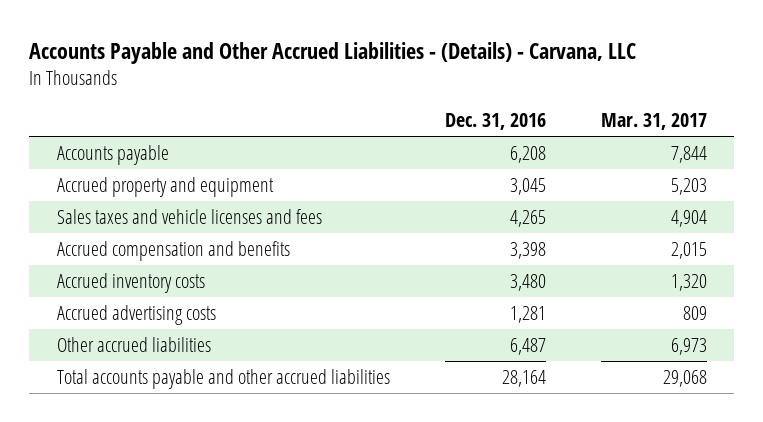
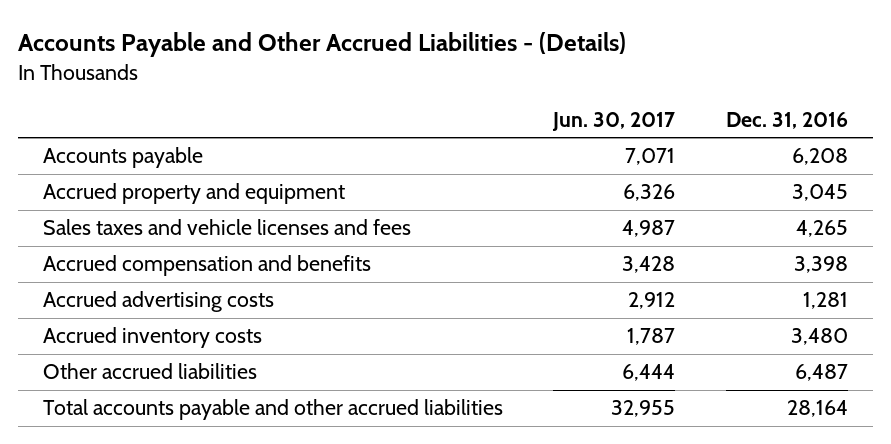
[29,42,637,65] Accounts Payable and Other Accrued Liabilities - (Details) - Carvana, LLC -> [17,32,626,58] Accounts Payable and Other Accrued Liabilities - (Details)
[600,113,707,131] Mar. 31, 2017 -> none
none -> [552,111,676,131] Jun. 30, 2017
[56,272,205,293] Accrued inventory costs -> [43,327,263,349] Accrued inventory costs

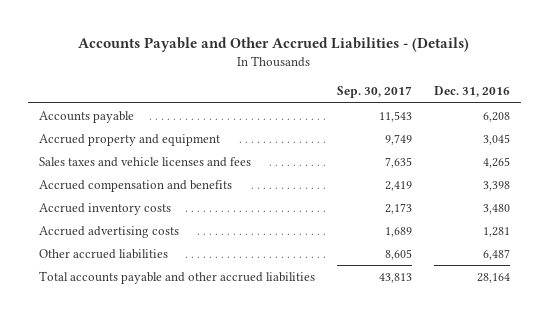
[552,111,676,131] Jun. 30, 2017 -> none
none -> [336,86,412,99] Sep. 30, 2017
[43,291,275,313] Accrued advertising costs -> [38,225,179,238] Accrued advertising costs

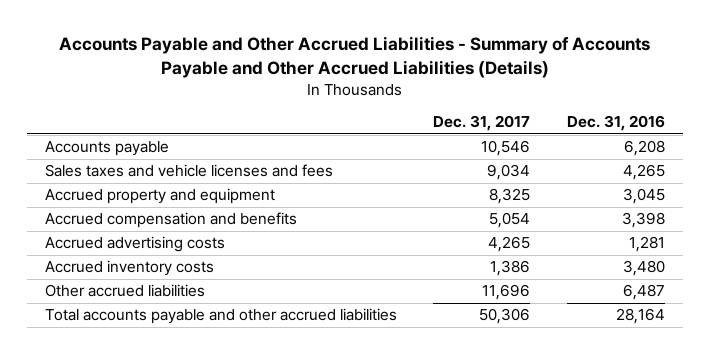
[78,37,470,53] Accounts Payable and Other Accrued Liabilities - (Details) -> [58,36,650,79] Accounts Payable and Other Accrued Liabilities - Summary of Accounts Payable and Other Accrued Liabilities (Details)
[336,86,412,99] Sep. 30, 2017 -> none
none -> [433,115,531,132] Dec. 31, 2017
[38,133,220,146] Accrued property and equipment -> [44,188,275,205] Accrued property and equipment
[38,202,171,215] Accrued inventory costs -> [44,260,214,277] Accrued inventory costs

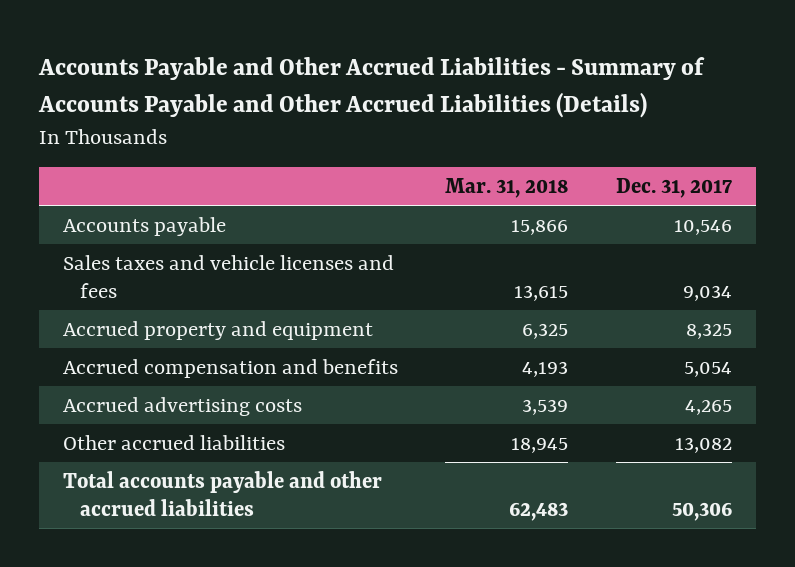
[566,115,665,132] Dec. 31, 2016 -> none
none -> [445,177,569,198] Mar. 31, 2018
[44,260,214,277] Accrued inventory costs -> none
[482,284,531,301] 11,696 -> [675,436,733,453] 13,082

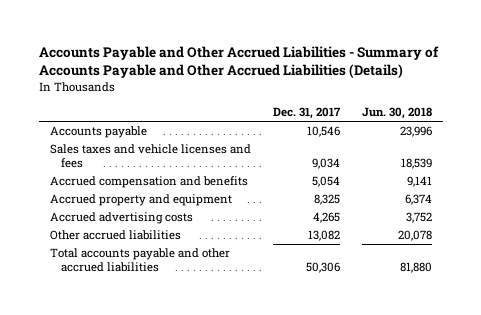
[445,177,569,198] Mar. 31, 2018 -> none
none -> [361,107,432,120] Jun. 30, 2018
[62,320,373,340] Accrued property and equipment -> [49,194,232,207] Accrued property and equipment

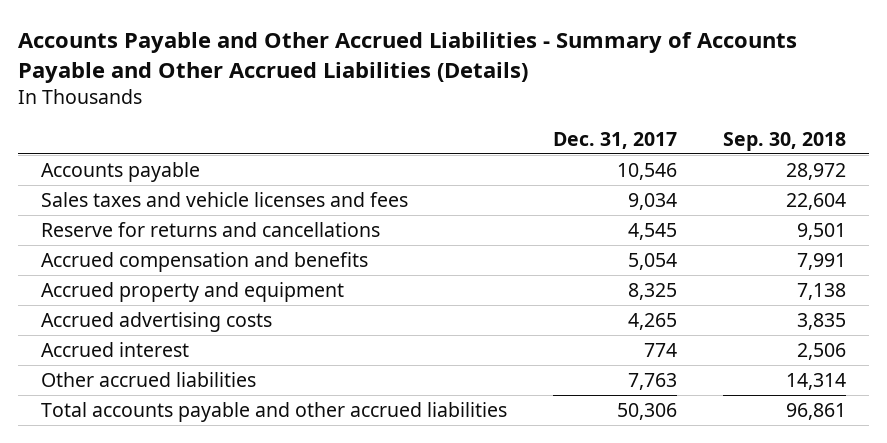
[361,107,432,120] Jun. 30, 2018 -> none
none -> [723,131,847,151] Sep. 30, 2018
none -> [41,222,381,238] Reserve for returns and cancellations
none -> [41,342,190,358] Accrued interest
[307,230,340,242] 13,082 -> [628,373,678,391] 7,763

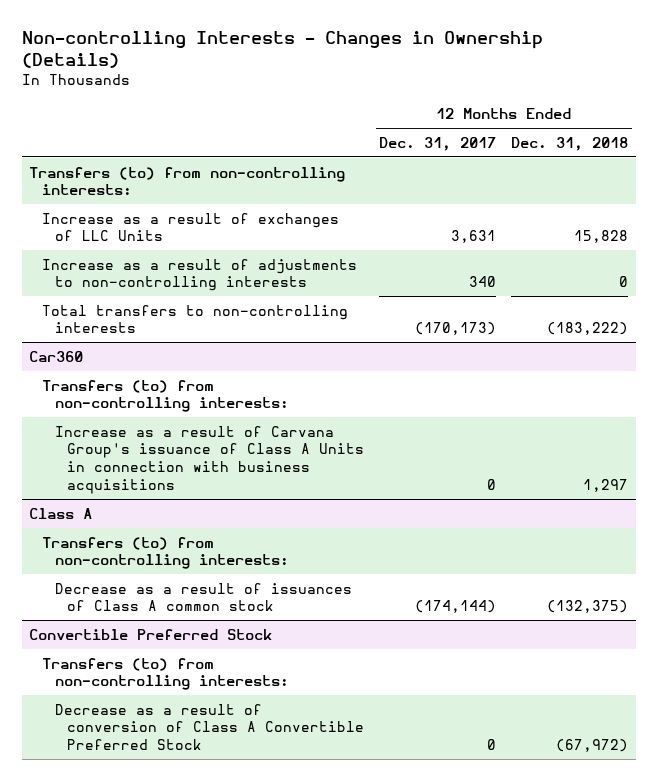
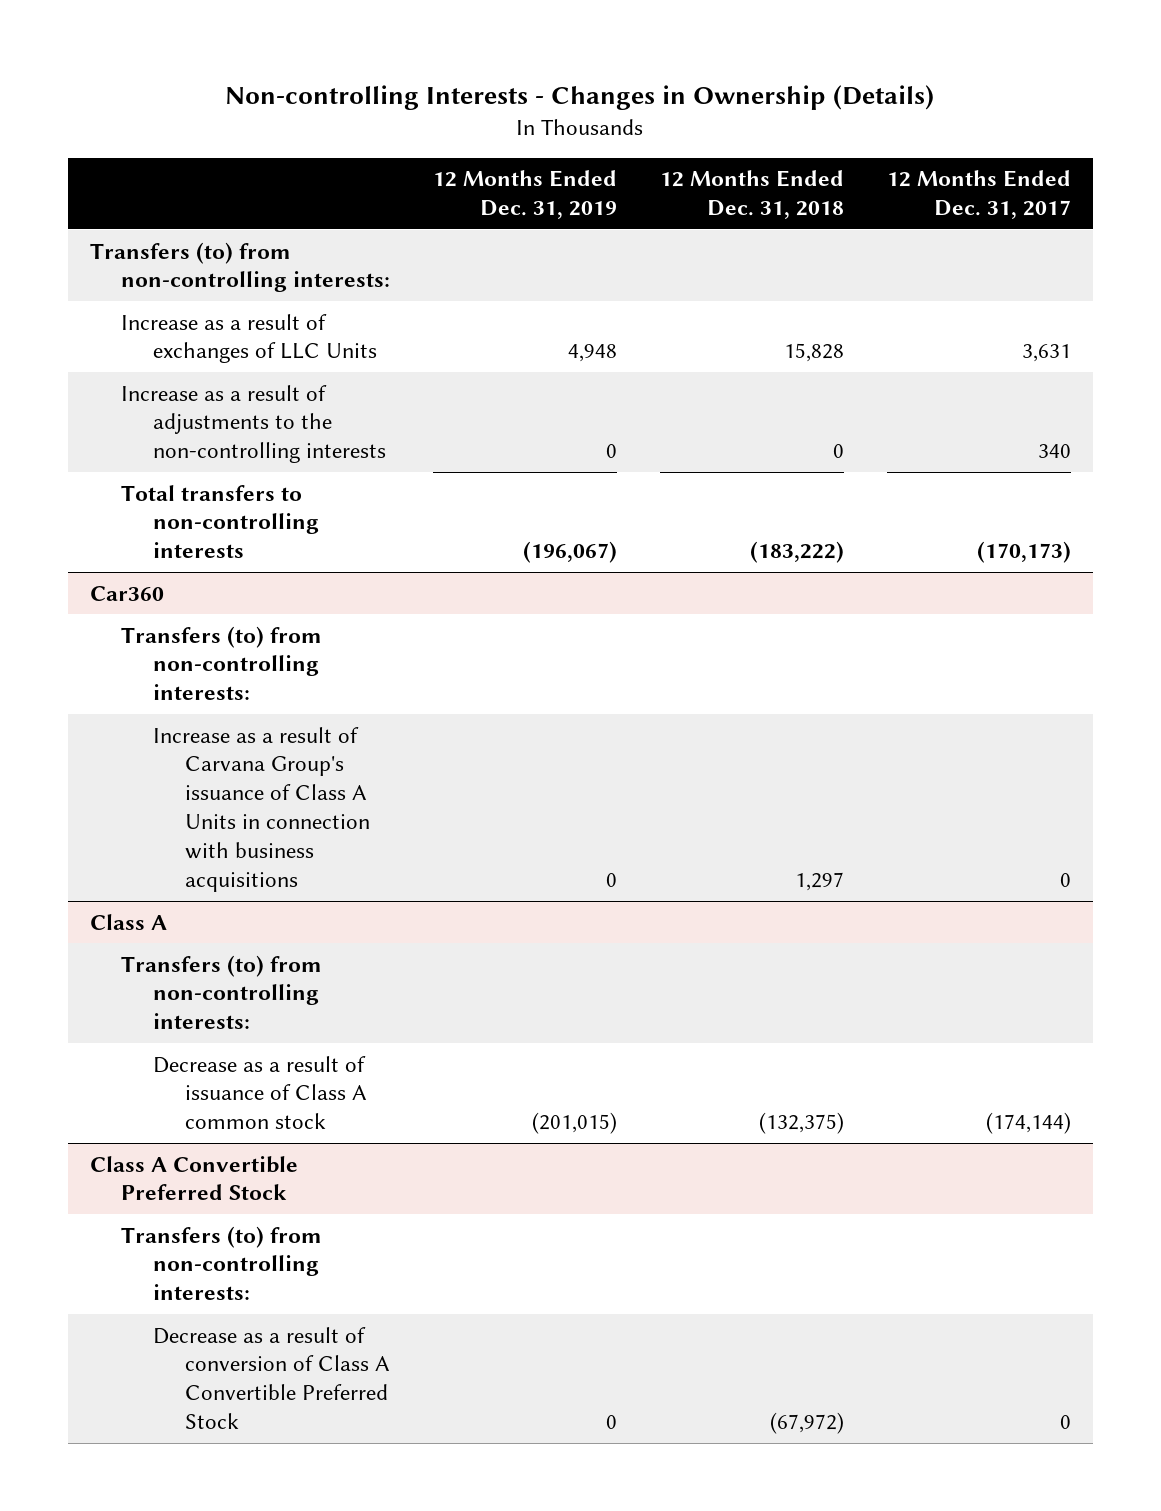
none -> [433,170,618,220] 12 Months Ended Dec. 31, 2019
[42,258,358,292] Increase as a result of adjustments to non-controlling interests -> [121,384,387,464] Increase as a result of adjustments to the non-controlling interests
[54,582,352,612] Decrease as a result of issuances of Class A common stock -> [153,1055,368,1130] Decrease as a result of issuance of Class A common stock
[29,628,273,640] Convertible Preferred Stock -> [89,1155,298,1201] Class A Convertible Preferred Stock

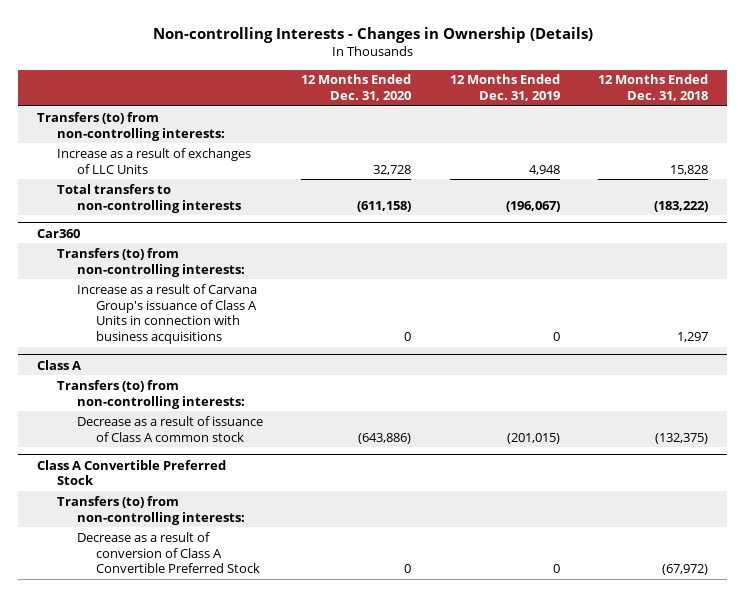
[887,170,1072,220] 12 Months Ended Dec. 31, 2017 -> none
none -> [301,74,412,102] 12 Months Ended Dec. 31, 2020
[121,384,387,464] Increase as a result of adjustments to the non-controlling interests -> none

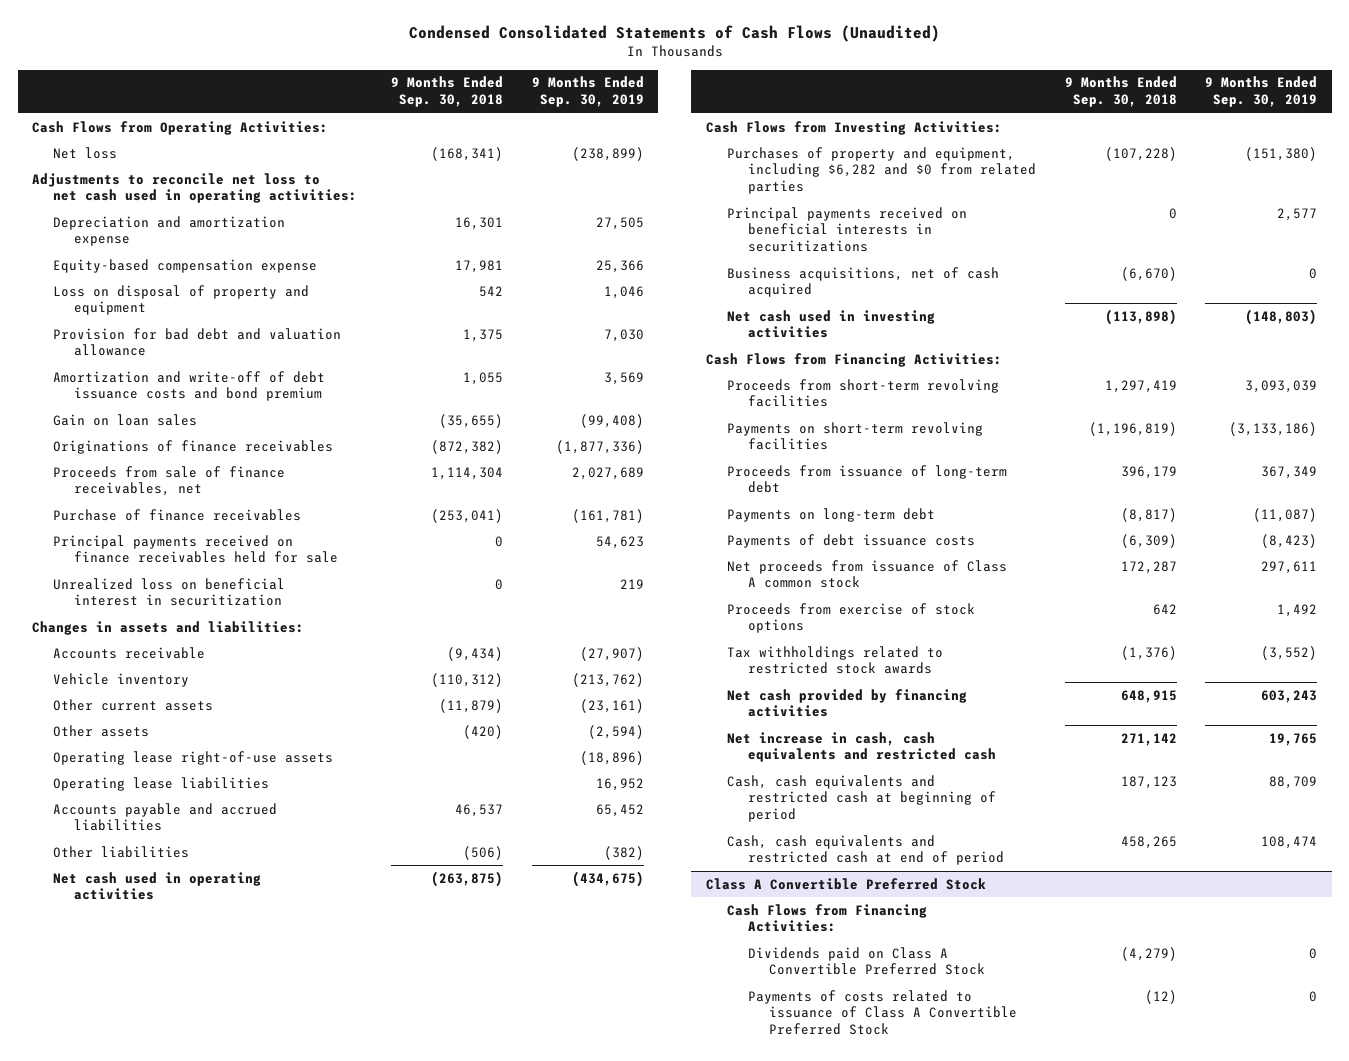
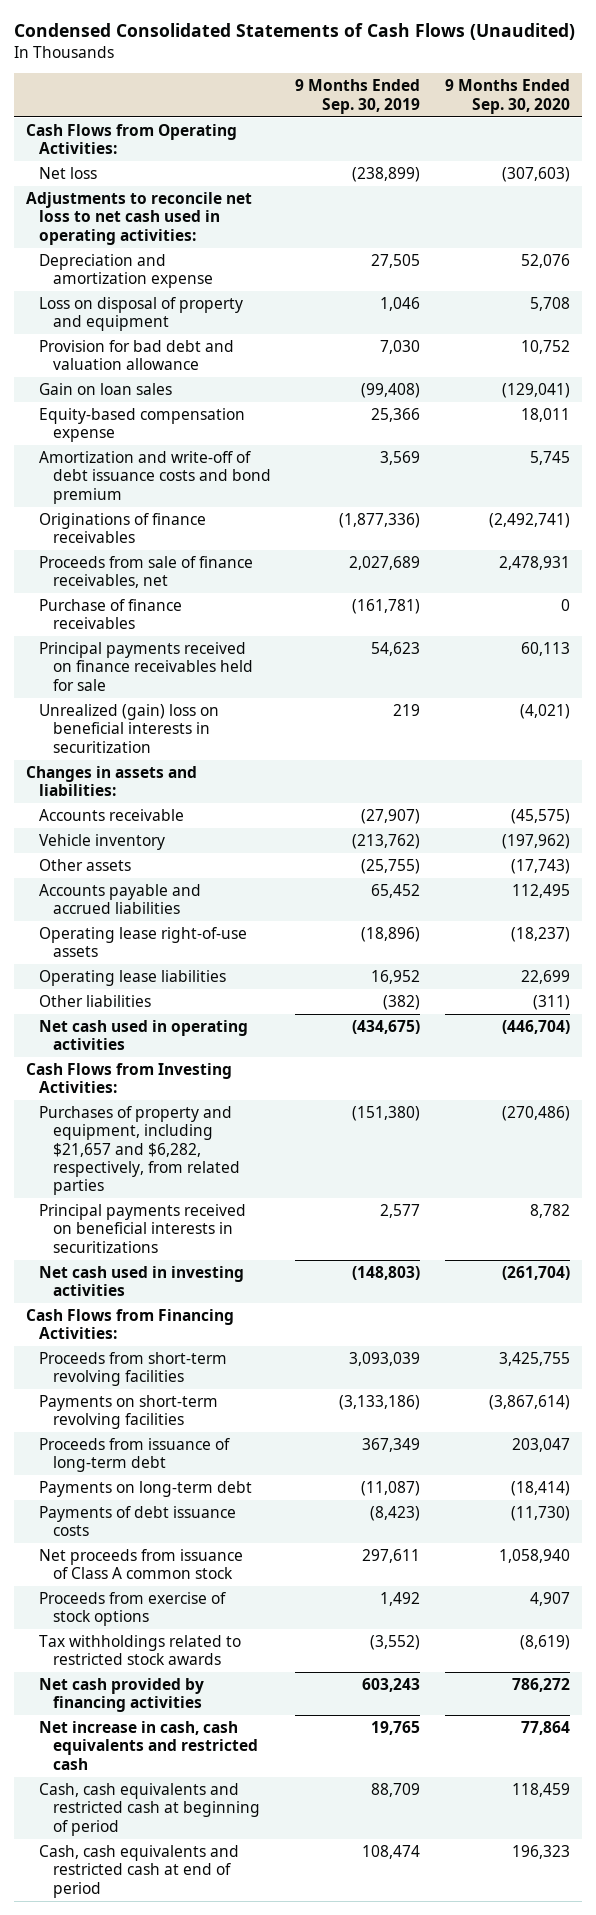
[390,76,503,108] 9 Months Ended Sep. 30, 2018 -> none
none -> [444,79,570,114] 9 Months Ended Sep. 30, 2020
[53,258,318,273] Equity-based compensation expense -> [39,408,246,443] Equity-based compensation expense
[53,370,326,402] Amortization and write-off of debt issuance costs and bond premium -> [39,451,271,504] Amortization and write-off of debt issuance costs and bond premium
[53,577,286,607] Unrealized loss on beneficial interest in securitization -> [39,704,220,753] Unrealized (gain) loss on beneficial interests in securitization
[53,698,214,711] Other current assets -> none
[587,724,644,739] (2,594) -> [361,859,421,875] (25,755)
[53,802,278,832] Accounts payable and accrued liabilities -> [39,884,202,915] Accounts payable and accrued liabilities
[726,146,1036,195] Purchases of property and equipment, including $6,282 and $0 from related parties -> [39,1106,240,1196] Purchases of property and equipment, including $21,657 and $6,282, respectively, from related parties
[726,266,999,298] Business acquisitions, net of cash acquired -> none
[705,877,986,890] Class A Convertible Preferred Stock -> none
[726,903,927,933] Cash Flows from Financing Activities: -> none
[747,946,985,976] Dividends paid on Class A Convertible Preferred Stock -> none
[747,989,1017,1036] Payments of costs related to issuance of Class A Convertible Preferred Stock -> none

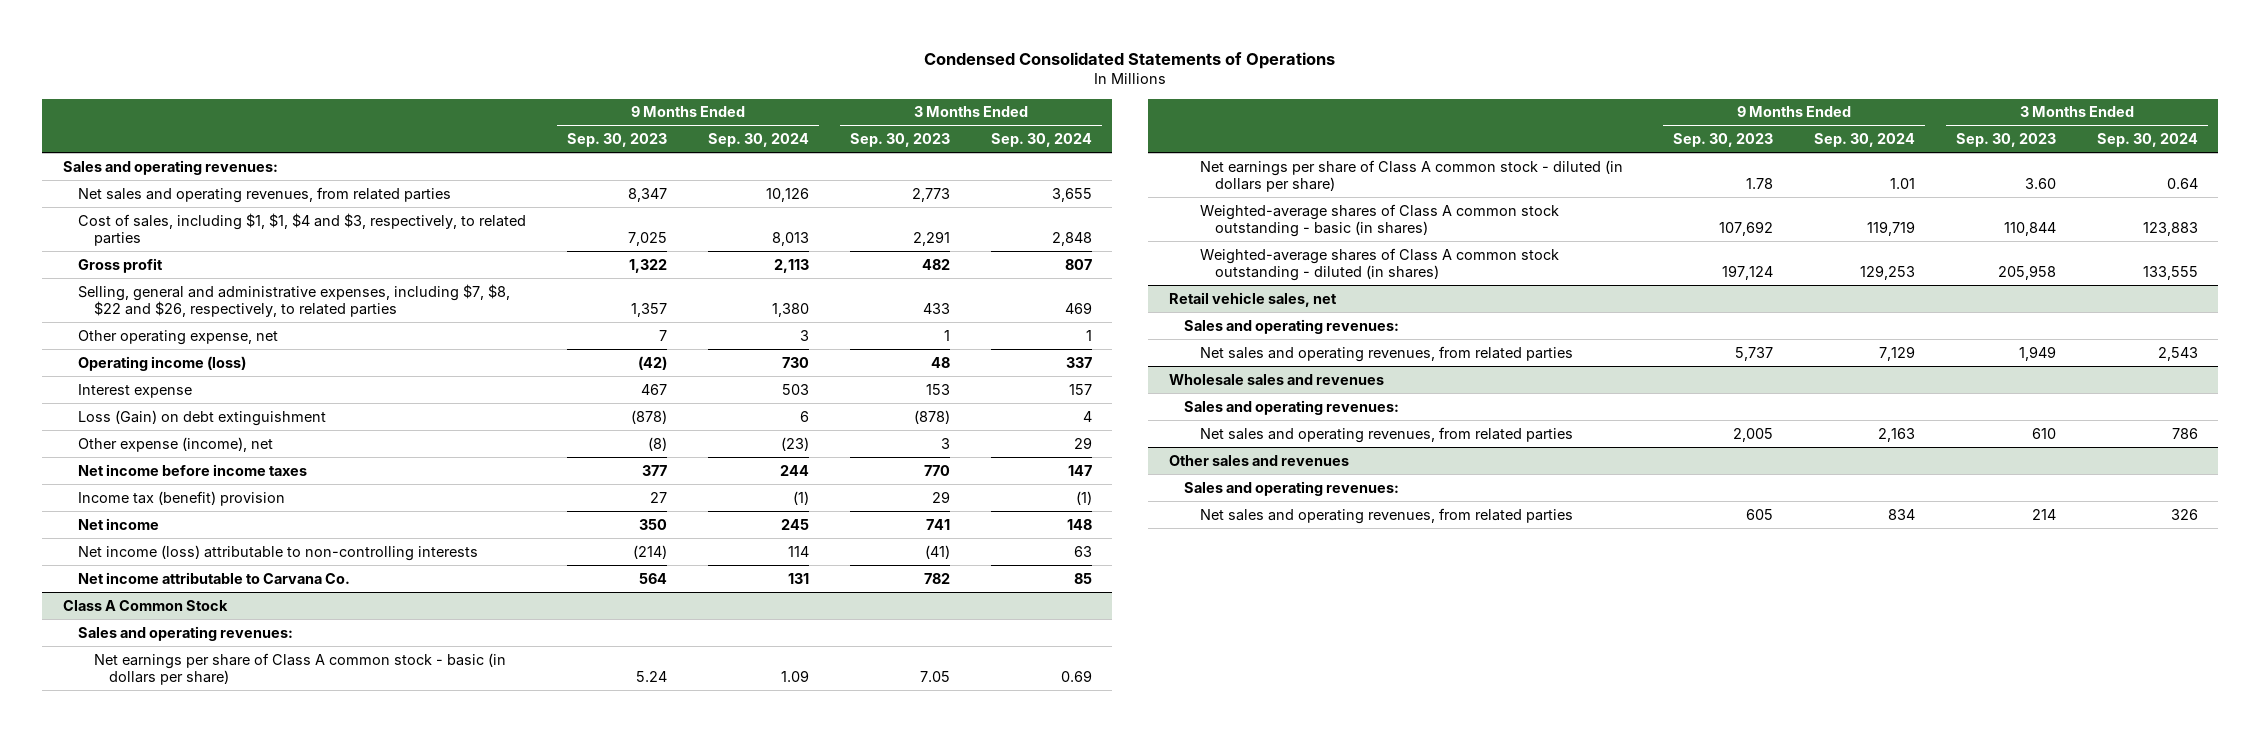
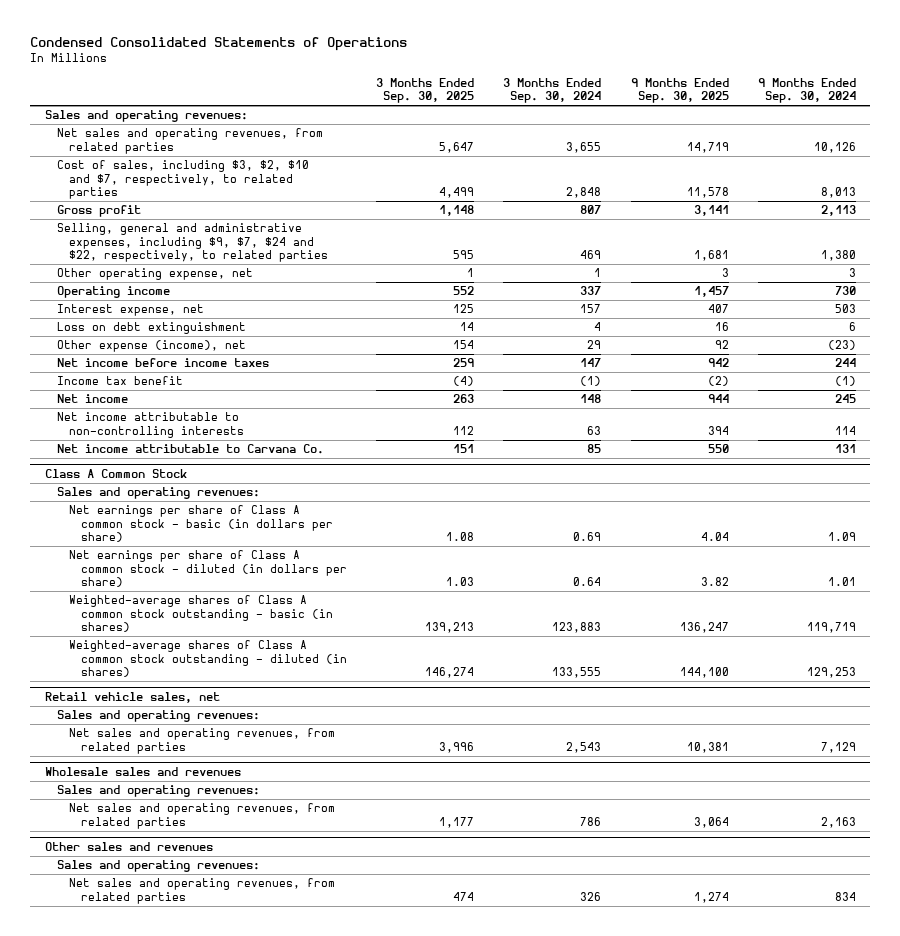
[566,133,667,148] Sep. 30, 2023 -> none
[849,133,950,148] Sep. 30, 2023 -> none
none -> [376,77,475,104] 3 Months Ended Sep. 30, 2025
none -> [630,77,729,104] 9 Months Ended Sep. 30, 2025
[78,212,527,247] Cost of sales, including $1, $1, $4 and $3, respectively, to related parties -> [56,160,309,200] Cost of sales, including $3, $2, $10 and $7, respectively, to related parties
[78,283,511,318] Selling, general and administrative expenses, including $7, $8, $22 and $26, respectively, to related parties -> [56,223,328,263] Selling, general and administrative expenses, including $9, $7, $24 and $22, respectively, to related parties
[78,355,247,371] Operating income (loss) -> [56,286,170,299] Operating income
[78,383,193,398] Interest expense -> [56,304,204,317] Interest expense, net
[78,409,327,426] Loss (Gain) on debt extinguishment -> [56,322,246,335] Loss on debt extinguishment
[78,490,286,506] Income tax (benefit) provision -> [56,376,183,386] Income tax benefit
[78,544,479,561] Net income (loss) attributable to non-controlling interests -> [56,412,244,438] Net income attributable to non-controlling interests

